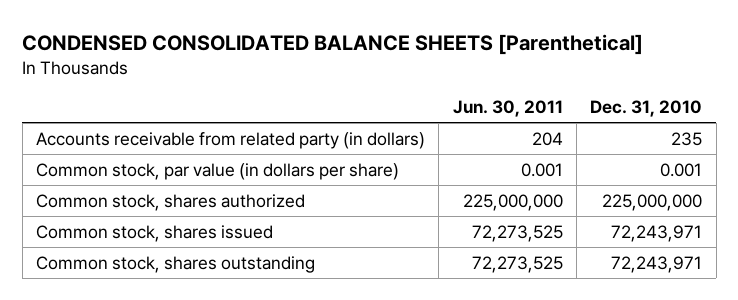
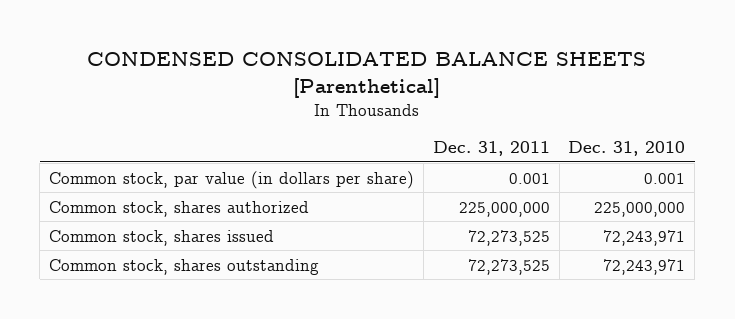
[452,100,563,118] Jun. 30, 2011 -> none
none -> [432,141,550,157] Dec. 31, 2011
[36,131,426,149] Accounts receivable from related party (in dollars) -> none

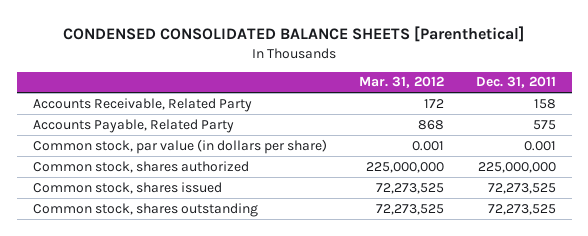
[568,141,686,157] Dec. 31, 2010 -> none
none -> [358,76,444,89] Mar. 31, 2012
none -> [32,97,252,112] Accounts Receivable, Related Party
none -> [32,118,234,133] Accounts Payable, Related Party

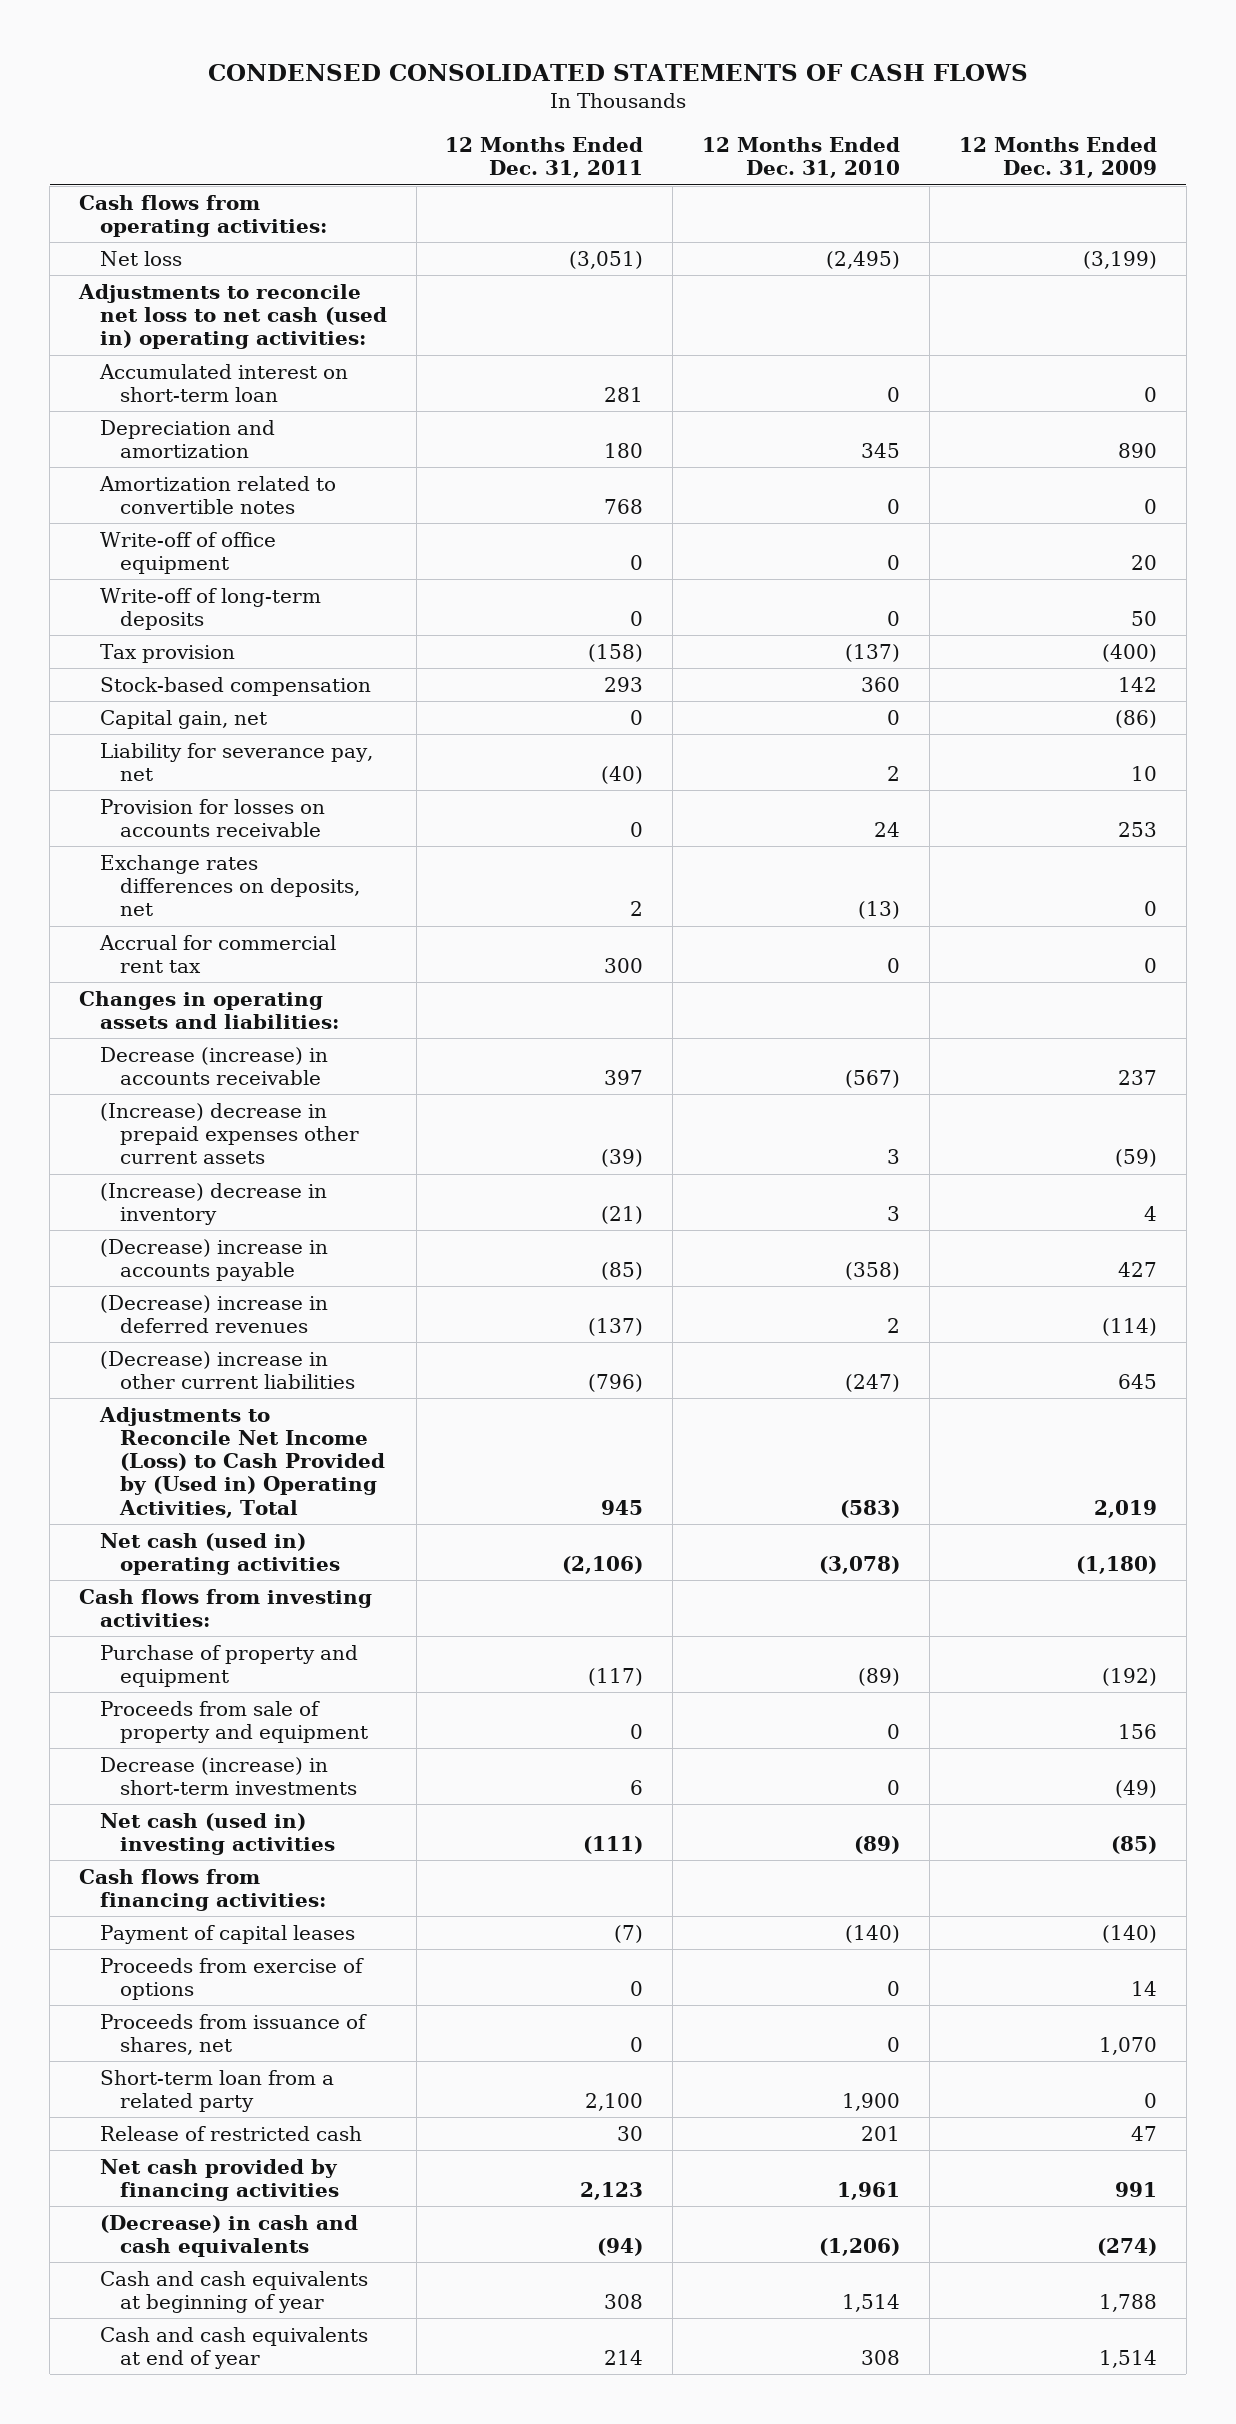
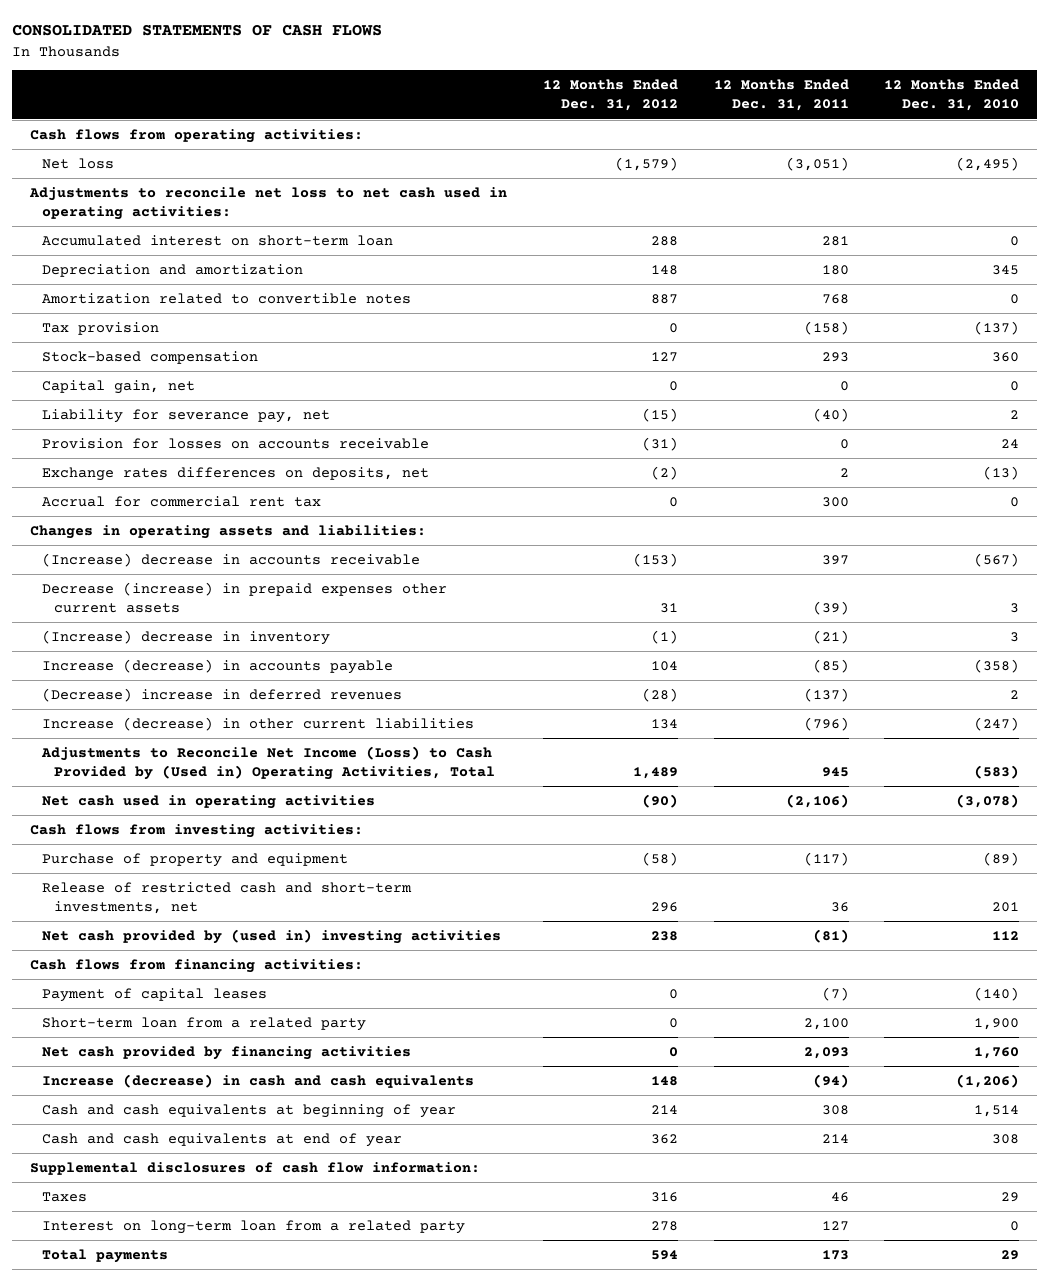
[208,63,1029,81] CONDENSED CONSOLIDATED STATEMENTS OF CASH FLOWS -> [12,24,383,37] CONSOLIDATED STATEMENTS OF CASH FLOWS
[958,137,1157,179] 12 Months Ended Dec. 31, 2009 -> none
none -> [542,79,678,112] 12 Months Ended Dec. 31, 2012
[78,283,387,350] Adjustments to reconcile net loss to net cash (used in) operating activities: -> [29,187,508,220] Adjustments to reconcile net loss to net cash used in operating activities:
[99,531,276,575] Write-off of office equipment -> none
[99,587,321,631] Write-off of long-term deposits -> none
[99,1046,328,1086] Decrease (increase) in accounts receivable -> [42,553,421,568] (Increase) decrease in accounts receivable
[99,1102,360,1165] (Increase) decrease in prepaid expenses other current assets -> [42,582,448,613] Decrease (increase) in prepaid expenses other current assets
[99,1238,328,1282] (Decrease) increase in accounts payable -> [42,659,394,675] Increase (decrease) in accounts payable
[99,1350,356,1390] (Decrease) increase in other current liabilities -> [42,717,475,732] Increase (decrease) in other current liabilities
[99,1532,341,1576] Net cash (used in) operating activities -> [42,795,376,810] Net cash used in operating activities
[99,1700,369,1744] Proceeds from sale of property and equipment -> none
[99,1756,358,1796] Decrease (increase) in short-term investments -> none
none -> [42,882,413,914] Release of restricted cash and short-term investments, net
[99,1812,336,1856] Net cash (used in) investing activities -> [42,929,502,945] Net cash provided by (used in) investing activities
[583,1836,644,1855] (111) -> [812,929,849,944] (81)
[854,1836,901,1855] (89) -> [992,931,1020,941] 112
[99,1957,364,2001] Proceeds from exercise of options -> none
[99,2013,367,2056] Proceeds from issuance of shares, net -> none
[99,2125,362,2141] Release of restricted cash -> none
[580,2182,644,2201] 2,123 -> [803,1047,849,1060] 2,093
[837,2182,901,2201] 1,961 -> [974,1047,1020,1060] 1,760
[99,2214,358,2258] (Decrease) in cash and cash equivalents -> [42,1074,475,1089] Increase (decrease) in cash and cash equivalents
none -> [30,1162,481,1176] Supplemental disclosures of cash flow information:
none -> [42,1192,88,1203] Taxes
none -> [42,1220,466,1235] Interest on long-term loan from a related party
none -> [42,1249,169,1264] Total payments

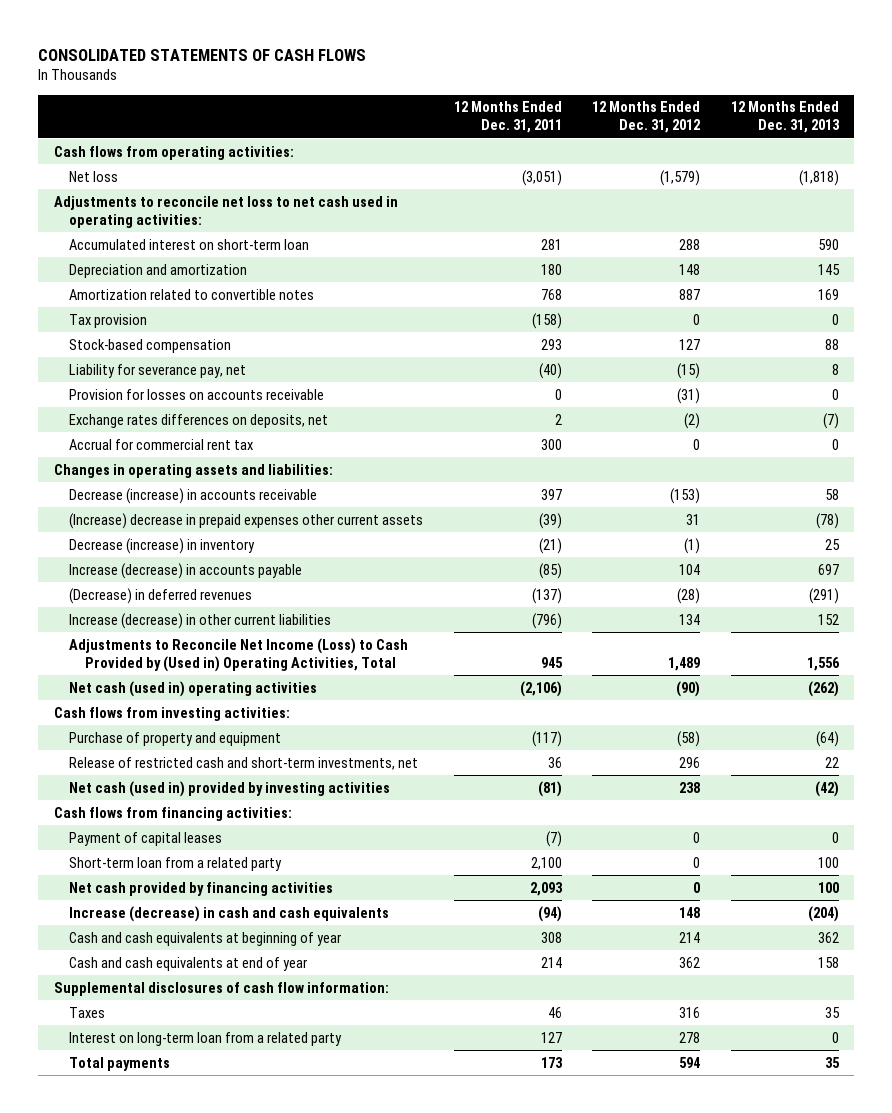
[884,79,1020,112] 12 Months Ended Dec. 31, 2010 -> none
none -> [730,101,840,134] 12 Months Ended Dec. 31, 2013
[42,380,196,395] Capital gain, net -> none
[42,553,421,568] (Increase) decrease in accounts receivable -> [69,487,318,504] Decrease (increase) in accounts receivable
[42,582,448,613] Decrease (increase) in prepaid expenses other current assets -> [69,512,424,529] (Increase) decrease in prepaid expenses other current assets
[42,630,331,646] (Increase) decrease in inventory -> [69,537,256,554] Decrease (increase) in inventory
[42,688,403,703] (Decrease) increase in deferred revenues -> [69,587,253,604] (Decrease) in deferred revenues
[42,795,376,810] Net cash used in operating activities -> [69,680,318,697] Net cash (used in) operating activities
[42,929,502,945] Net cash provided by (used in) investing activities -> [69,780,391,797] Net cash (used in) provided by investing activities

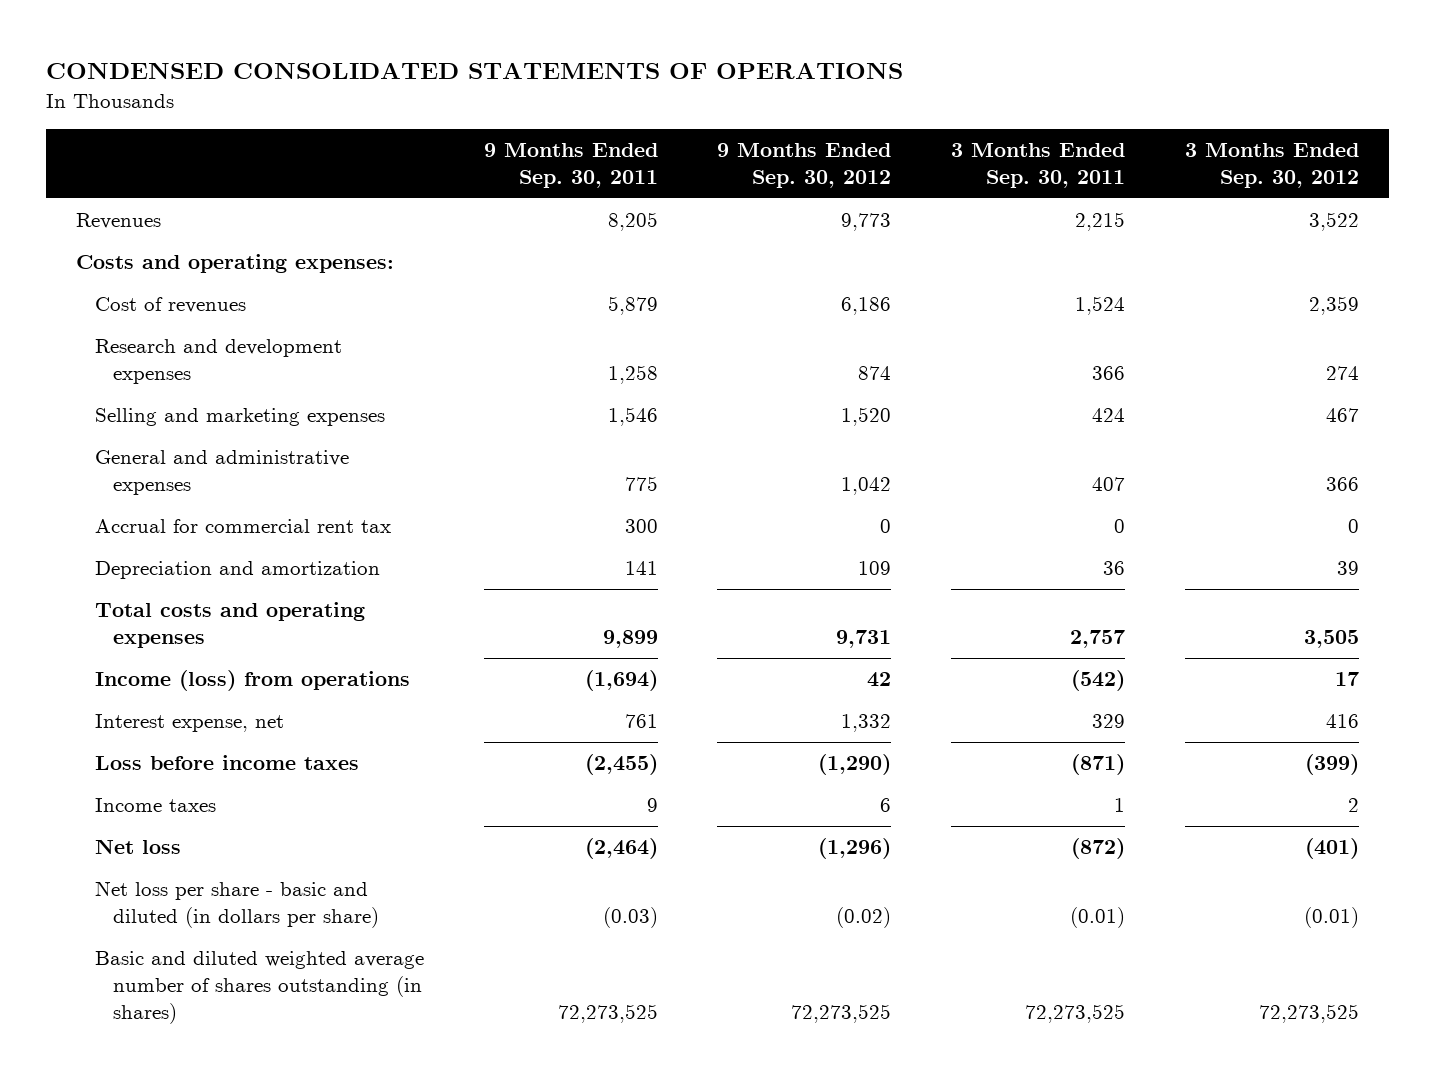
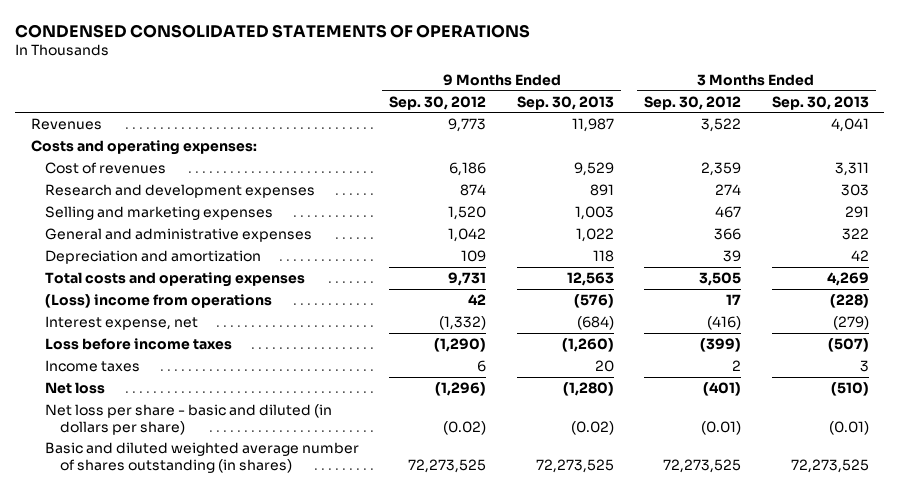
[483,142,658,188] 9 Months Ended Sep. 30, 2011 -> none
[951,142,1126,188] 3 Months Ended Sep. 30, 2011 -> none
none -> [516,95,614,110] Sep. 30, 2013
none -> [771,95,869,110] Sep. 30, 2013
[94,519,391,534] Accrual for commercial rent tax -> none
[94,670,410,692] Income (loss) from operations -> [45,293,273,308] (Loss) income from operations
[841,714,892,733] 1,332 -> [439,315,487,330] (1,332)
[1326,714,1360,729] 416 -> [707,315,742,330] (416)

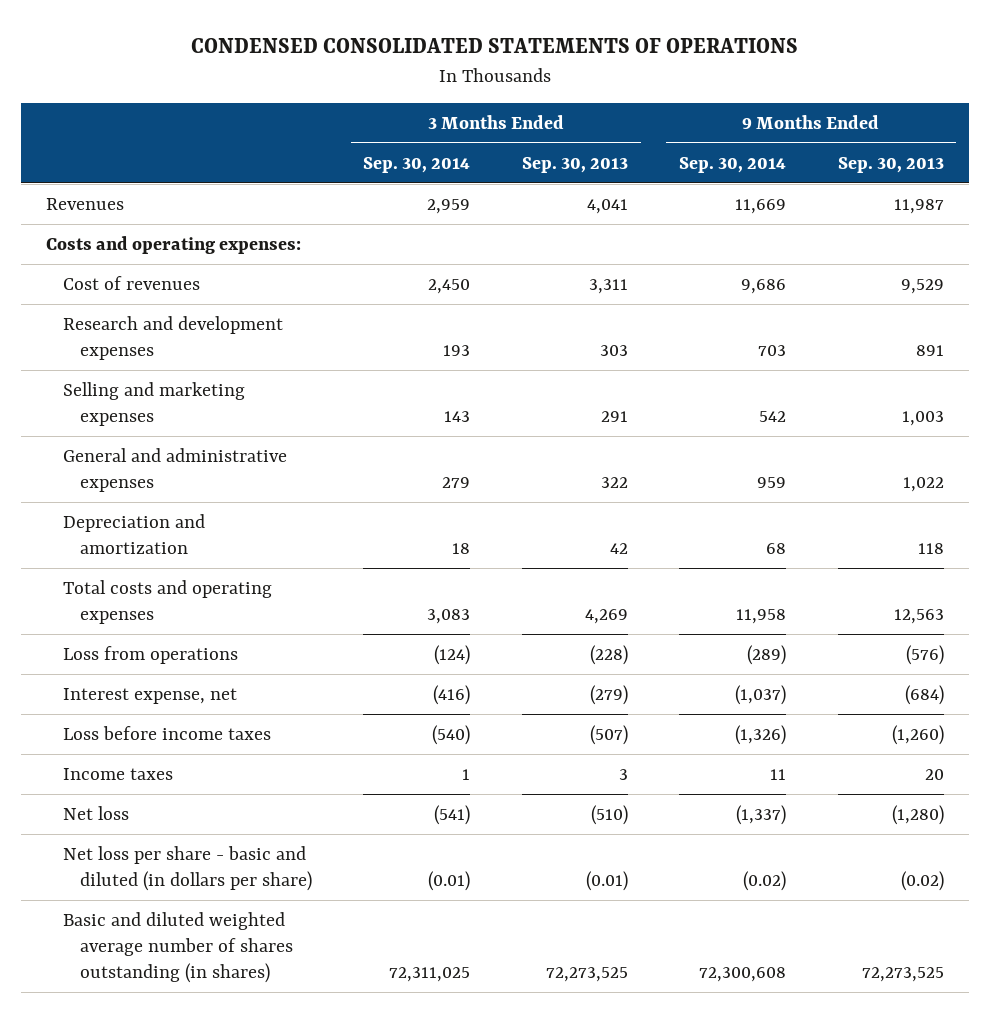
[389,95,487,110] Sep. 30, 2012 -> none
[644,95,742,110] Sep. 30, 2012 -> none
none -> [363,156,471,173] Sep. 30, 2014
none -> [679,156,787,173] Sep. 30, 2014
[45,293,273,308] (Loss) income from operations -> [63,646,239,665] Loss from operations

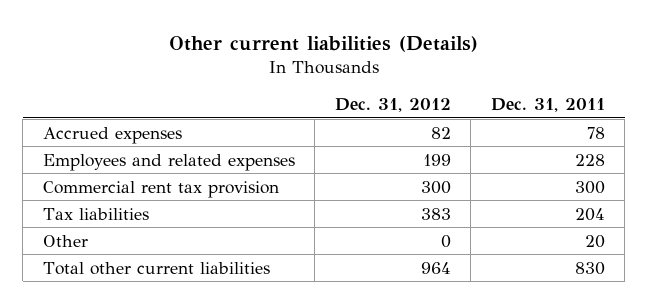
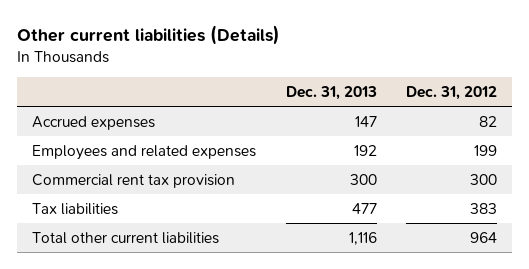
[490,98,605,113] Dec. 31, 2011 -> none
none -> [285,85,377,100] Dec. 31, 2013
[42,234,88,247] Other -> none

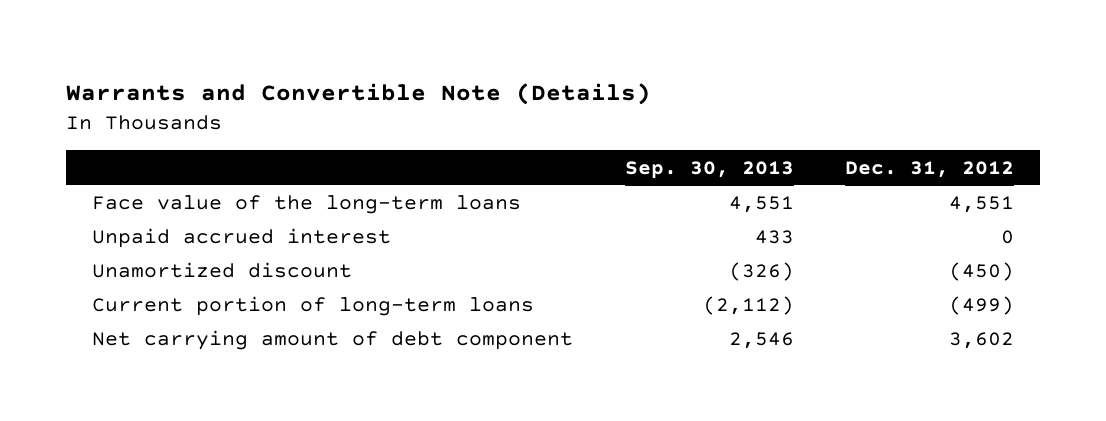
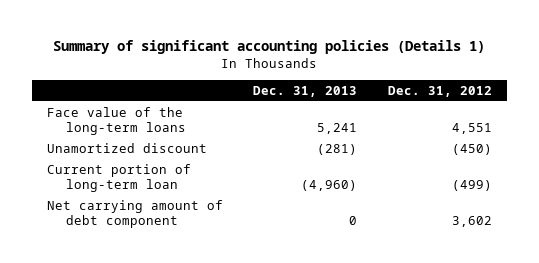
[66,82,652,105] Warrants and Convertible Note (Details) -> [53,40,486,55] Summary of significant accounting policies (Details 1)
[624,160,794,179] Sep. 30, 2013 -> none
none -> [253,85,358,97] Dec. 31, 2013
[92,227,392,248] Unpaid accrued interest -> none
[92,295,535,316] Current portion of long-term loans -> [47,163,192,192] Current portion of long-term loan

